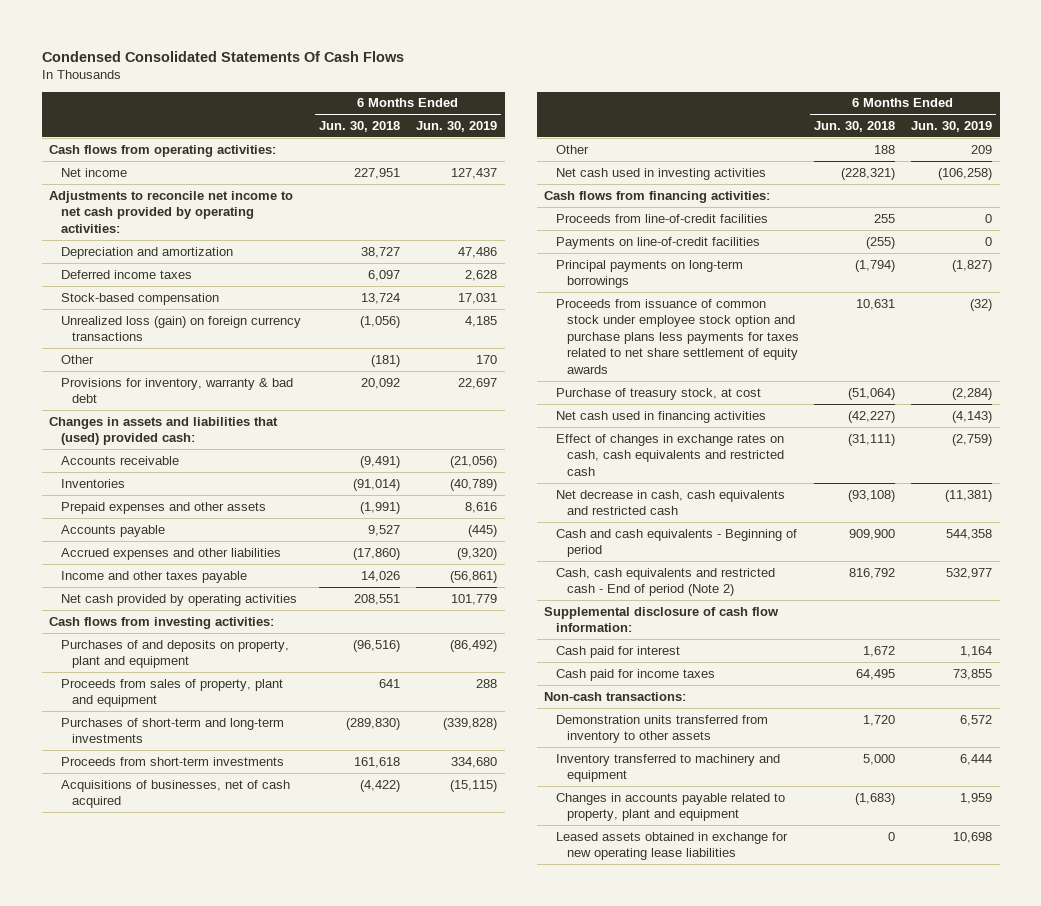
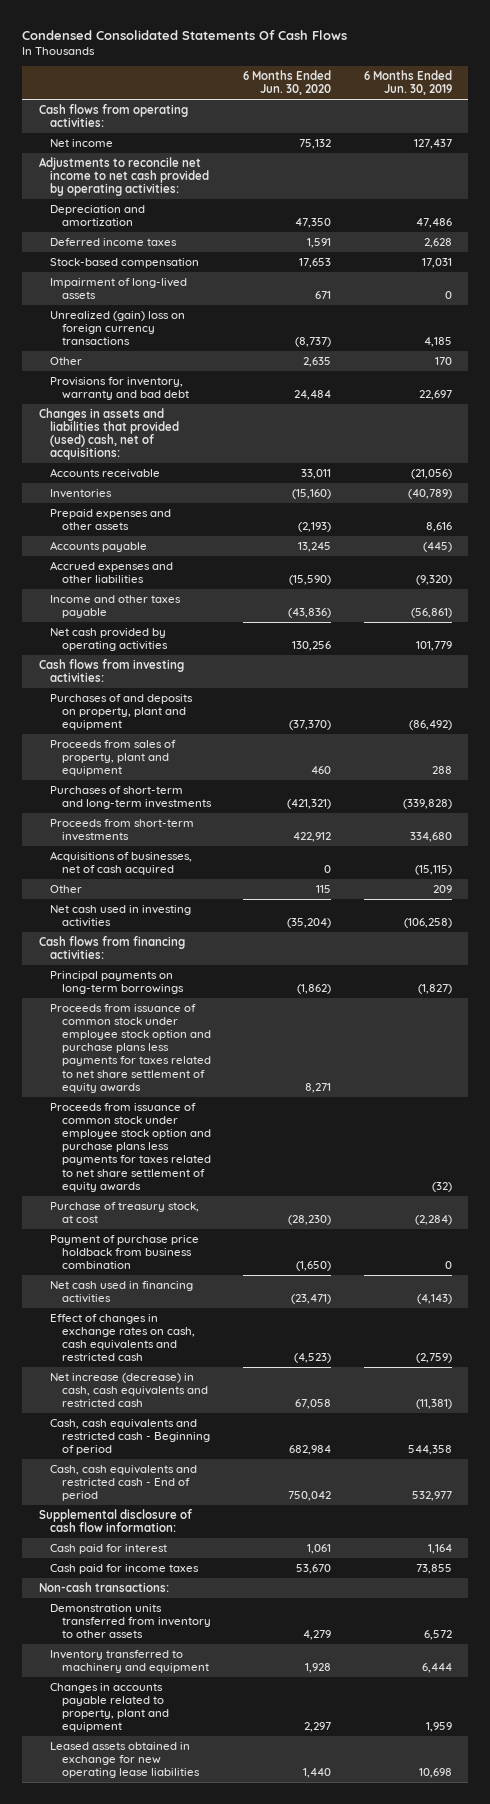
[319,121,401,133] Jun. 30, 2018 -> none
none -> [243,70,332,96] 6 Months Ended Jun. 30, 2020
none -> [50,277,188,299] Impairment of long-lived assets
[60,315,301,342] Unrealized loss (gain) on foreign currency transactions -> [50,310,186,346] Unrealized (gain) loss on foreign currency transactions
[60,377,293,404] Provisions for inventory, warranty & bad debt -> [50,376,189,400] Provisions for inventory, warranty and bad debt
[49,416,279,446] Changes in assets and liabilities that (used) provided cash: -> [38,407,180,461] Changes in assets and liabilities that provided (used) cash, net of acquisitions:
[555,213,768,223] Proceeds from line-of-credit facilities -> none
[555,236,760,249] Payments on line-of-credit facilities -> none
none -> [50,1003,211,1093] Proceeds from issuance of common stock under employee stock option and purchase plans less payments for taxes related to net share settlement of equity awards
none -> [50,1234,200,1270] Payment of purchase price holdback from business combination
[555,489,785,516] Net decrease in cash, cash equivalents and restricted cash -> [50,1372,208,1408] Net increase (decrease) in cash, cash equivalents and restricted cash
[555,528,797,558] Cash and cash equivalents - Beginning of period -> [50,1418,210,1456] Cash, cash equivalents and restricted cash - Beginning of period
[555,567,775,597] Cash, cash equivalents and restricted cash - End of period (Note 2) -> [50,1464,198,1502] Cash, cash equivalents and restricted cash - End of period

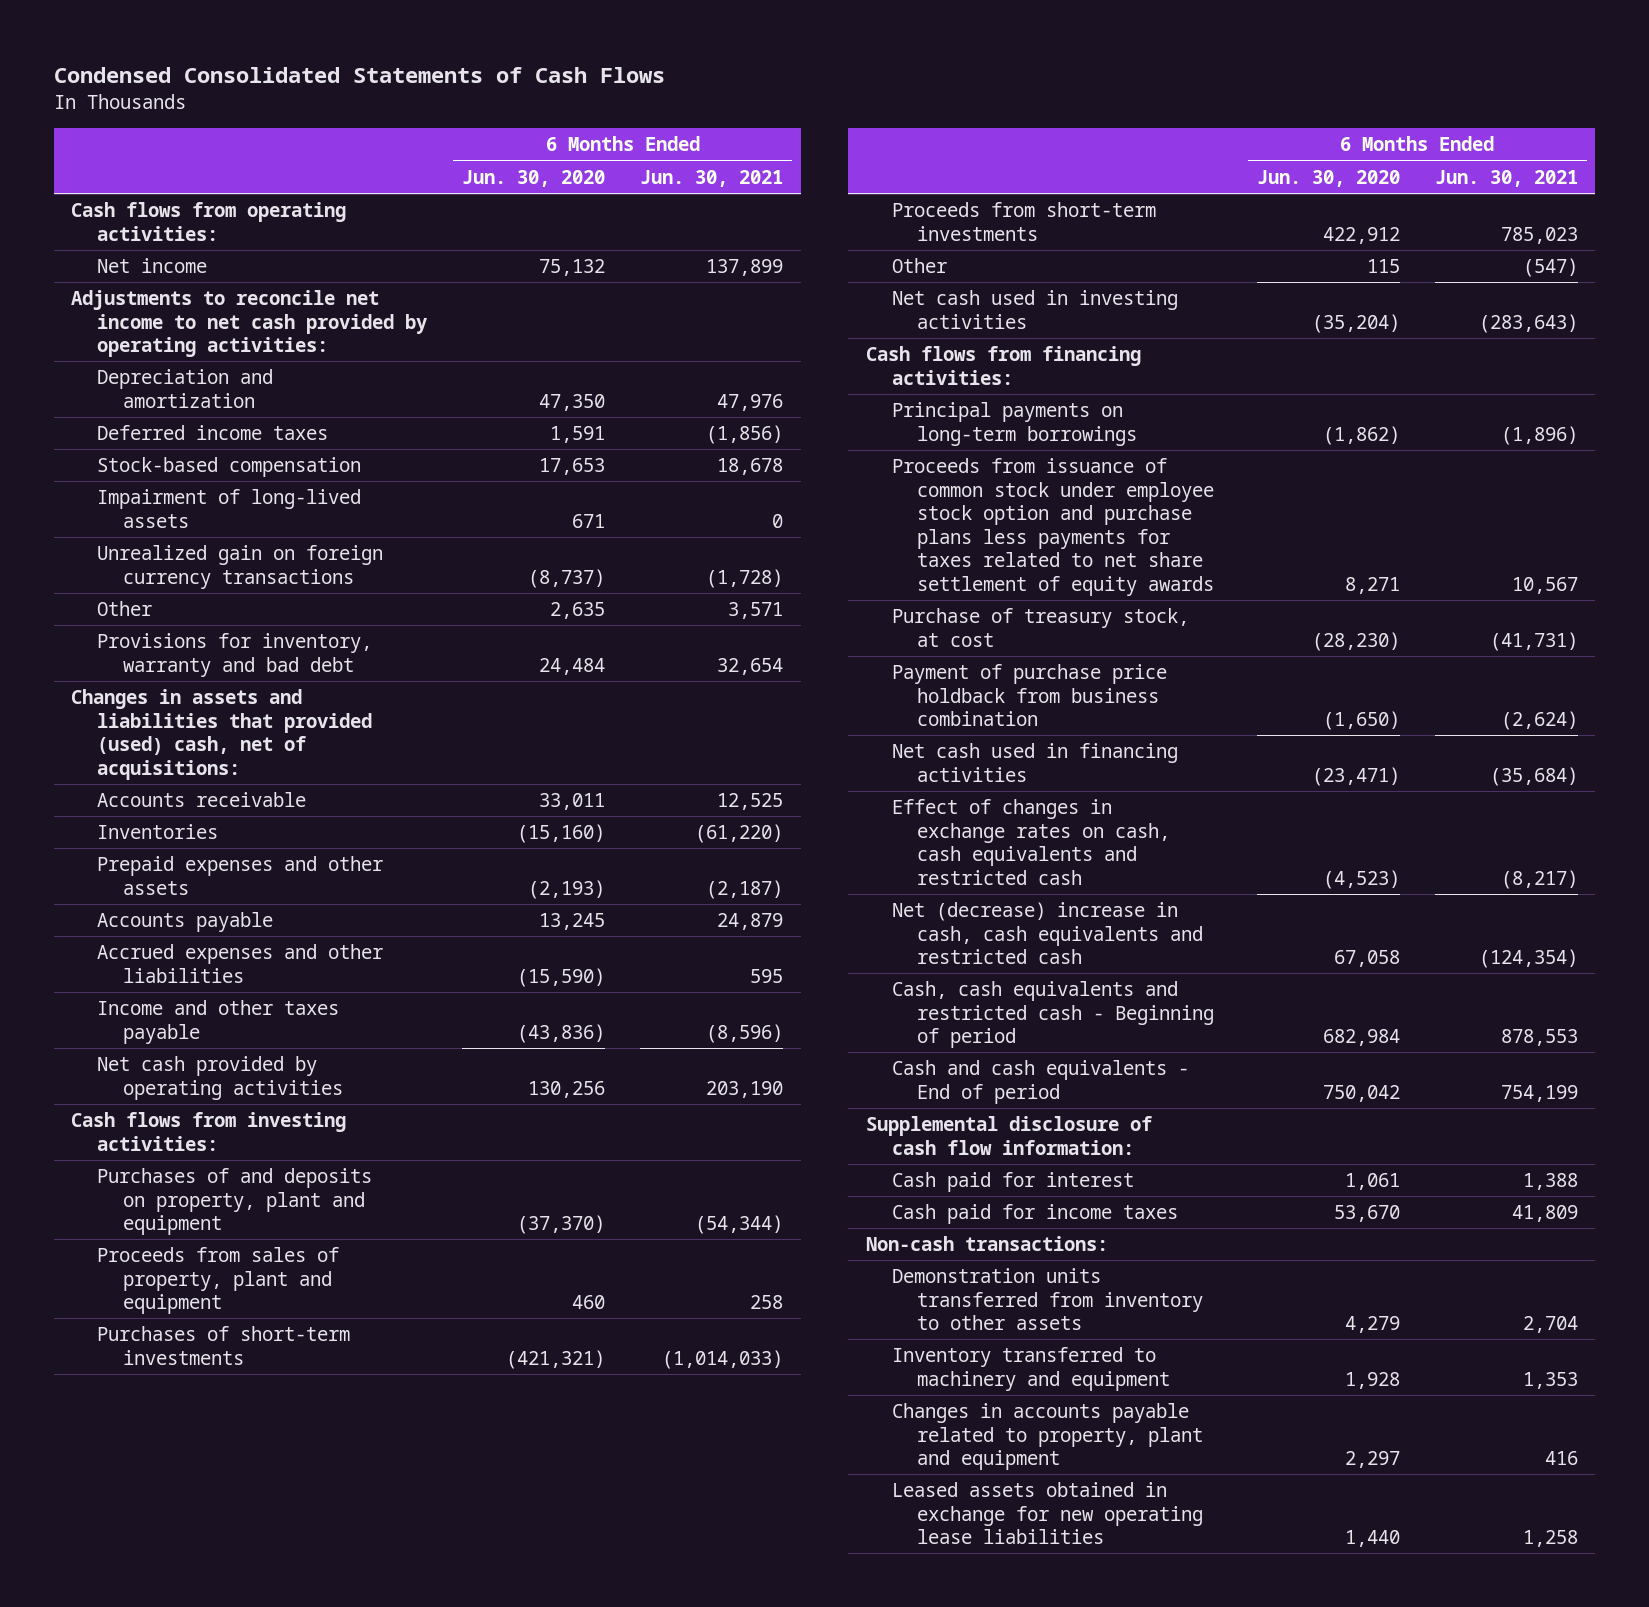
[22,29,348,40] Condensed Consolidated Statements Of Cash Flows -> [53,67,665,84] Condensed Consolidated Statements of Cash Flows
[363,70,452,96] 6 Months Ended Jun. 30, 2019 -> none
none -> [640,169,784,187] Jun. 30, 2021
[50,310,186,346] Unrealized (gain) loss on foreign currency transactions -> [96,545,383,589] Unrealized gain on foreign currency transactions
[50,785,212,809] Purchases of short-term and long-term investments -> [96,1326,350,1365] Purchases of short-term investments
[50,850,193,875] Acquisitions of businesses, net of cash acquired -> none
[50,1102,211,1192] Proceeds from issuance of common stock under employee stock option and purchase plans less payments for taxes related to net share settlement of equity awards -> none
[50,1372,208,1408] Net increase (decrease) in cash, cash equivalents and restricted cash -> [891,902,1204,965] Net (decrease) increase in cash, cash equivalents and restricted cash
[50,1464,198,1502] Cash, cash equivalents and restricted cash - End of period -> [891,1060,1189,1104] Cash and cash equivalents - End of period

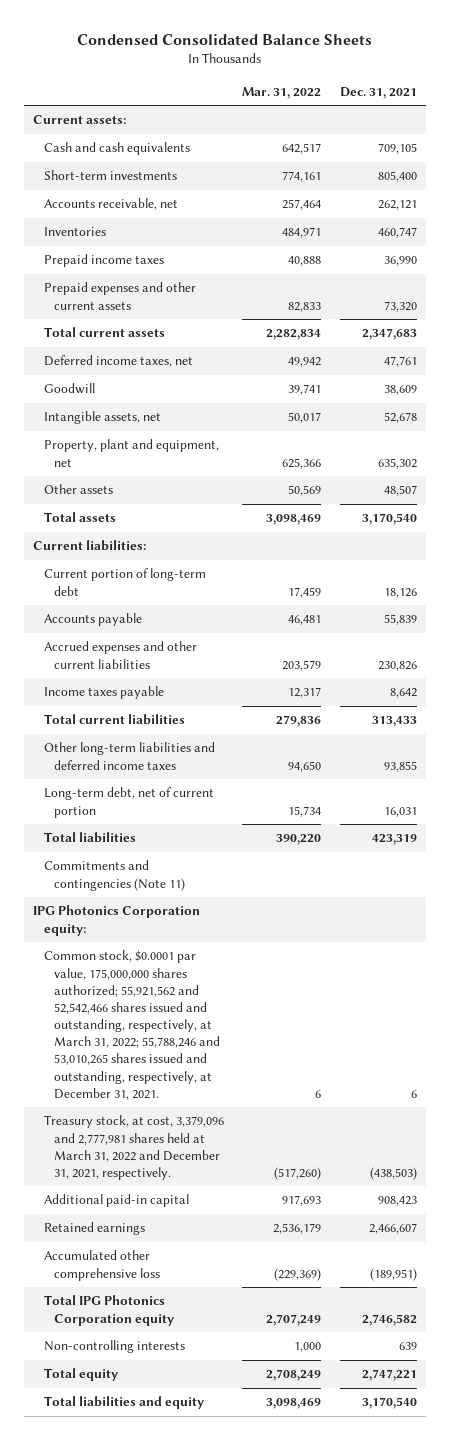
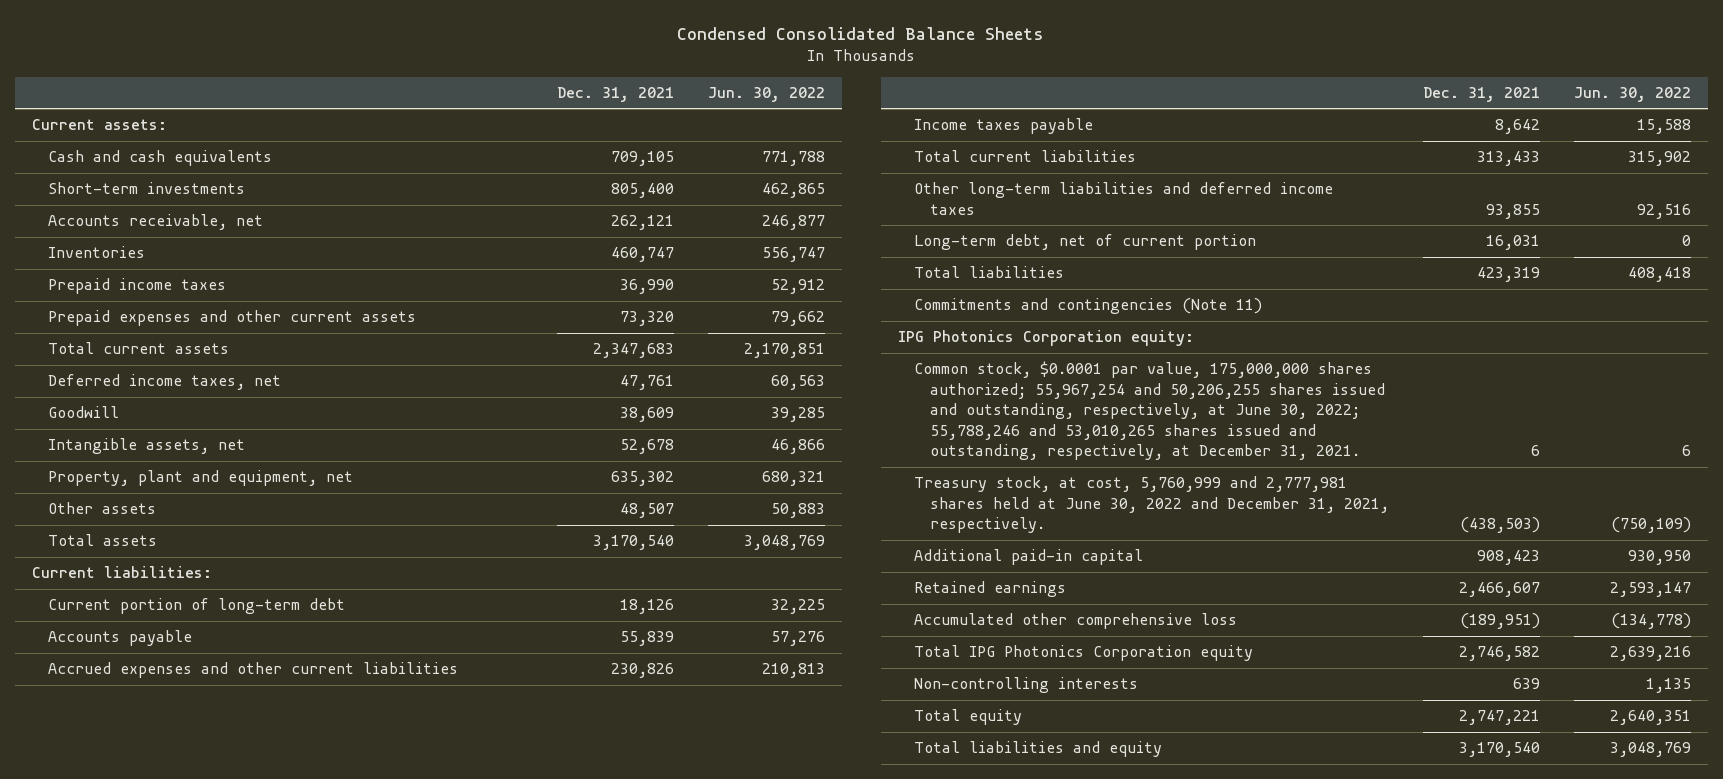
[242,86,322,99] Mar. 31, 2022 -> none
none -> [707,86,825,102] Jun. 30, 2022
[43,950,221,1100] Common stock, $0.0001 par value, 175,000,000 shares authorized; 55,921,562 and 52,542,466 shares issued and outstanding, respectively, at March 31, 2022; 55,788,246 and 53,010,265 shares issued and outstanding, respectively, at December 31, 2021. -> [913,361,1385,461] Common stock, $0.0001 par value, 175,000,000 shares authorized; 55,967,254 and 50,206,255 shares issued and outstanding, respectively, at June 30, 2022; 55,788,246 and 53,010,265 shares issued and outstanding, respectively, at December 31, 2021.
[43,1115,224,1180] Treasury stock, at cost, 3,379,096 and 2,777,981 shares held at March 31, 2022 and December 31, 2021, respectively. -> [913,476,1389,534] Treasury stock, at cost, 5,760,999 and 2,777,981 shares held at June 30, 2022 and December 31, 2021, respectively.

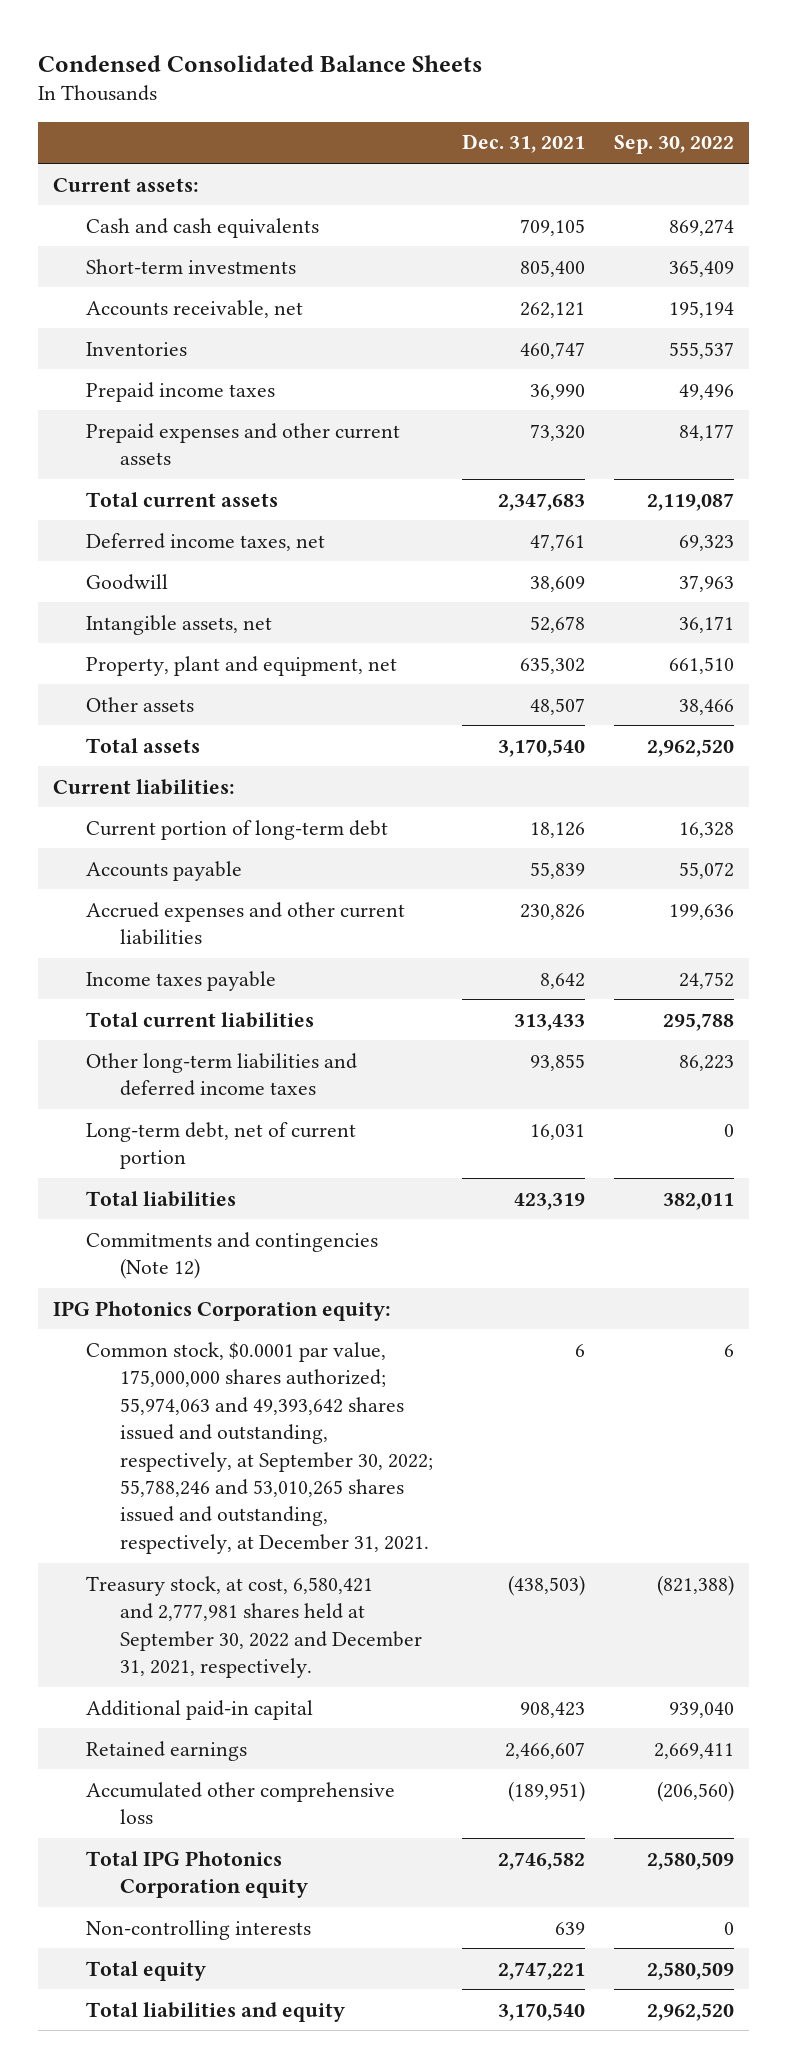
[707,86,825,102] Jun. 30, 2022 -> none
none -> [613,135,734,155] Sep. 30, 2022
[913,298,1262,315] Commitments and contingencies (Note 11) -> [86,1231,379,1280] Commitments and contingencies (Note 12)
[913,361,1385,461] Common stock, $0.0001 par value, 175,000,000 shares authorized; 55,967,254 and 50,206,255 shares issued and outstanding, respectively, at June 30, 2022; 55,788,246 and 53,010,265 shares issued and outstanding, respectively, at December 31, 2021. -> [86,1341,433,1554] Common stock, $0.0001 par value, 175,000,000 shares authorized; 55,974,063 and 49,393,642 shares issued and outstanding, respectively, at September 30, 2022; 55,788,246 and 53,010,265 shares issued and outstanding, respectively, at December 31, 2021.
[913,476,1389,534] Treasury stock, at cost, 5,760,999 and 2,777,981 shares held at June 30, 2022 and December 31, 2021, respectively. -> [86,1575,422,1679] Treasury stock, at cost, 6,580,421 and 2,777,981 shares held at September 30, 2022 and December 31, 2021, respectively.

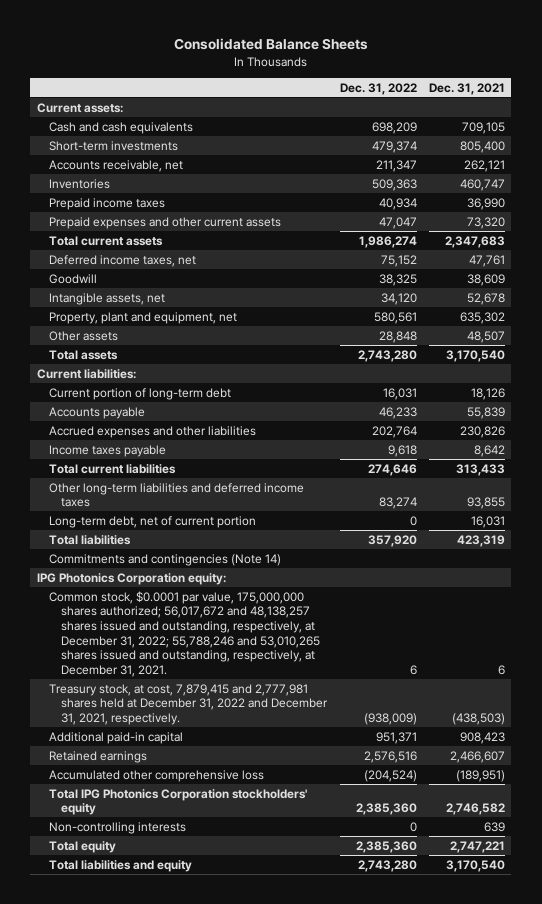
[38,54,483,72] Condensed Consolidated Balance Sheets -> [173,38,368,51] Consolidated Balance Sheets
[613,135,734,155] Sep. 30, 2022 -> none
none -> [339,82,417,95] Dec. 31, 2022
[86,901,406,946] Accrued expenses and other current liabilities -> [48,425,256,438] Accrued expenses and other liabilities
[86,1231,379,1280] Commitments and contingencies (Note 12) -> [48,553,281,566] Commitments and contingencies (Note 14)
[86,1341,433,1554] Common stock, $0.0001 par value, 175,000,000 shares authorized; 55,974,063 and 49,393,642 shares issued and outstanding, respectively, at September 30, 2022; 55,788,246 and 53,010,265 shares issued and outstanding, respectively, at December 31, 2021. -> [48,590,321,677] Common stock, $0.0001 par value, 175,000,000 shares authorized; 56,017,672 and 48,138,257 shares issued and outstanding, respectively, at December 31, 2022; 55,788,246 and 53,010,265 shares issued and outstanding, respectively, at December 31, 2021.
[86,1575,422,1679] Treasury stock, at cost, 6,580,421 and 2,777,981 shares held at September 30, 2022 and December 31, 2021, respectively. -> [48,683,329,726] Treasury stock, at cost, 7,879,415 and 2,777,981 shares held at December 31, 2022 and December 31, 2021, respectively.
[86,1850,308,1899] Total IPG Photonics Corporation equity -> [48,788,307,816] Total IPG Photonics Corporation stockholders' equity

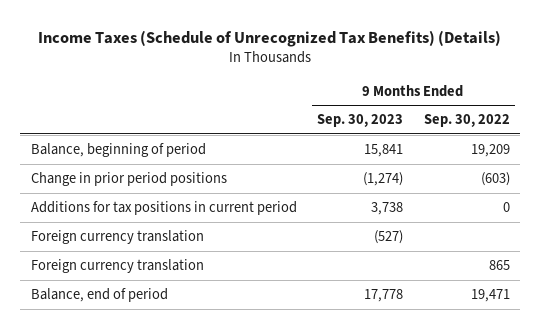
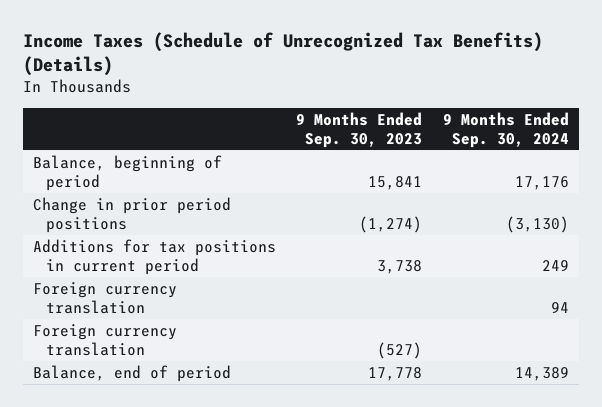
[423,114,510,128] Sep. 30, 2022 -> none
none -> [442,111,569,148] 9 Months Ended Sep. 30, 2024
[30,230,204,245] Foreign currency translation -> [33,323,178,356] Foreign currency translation

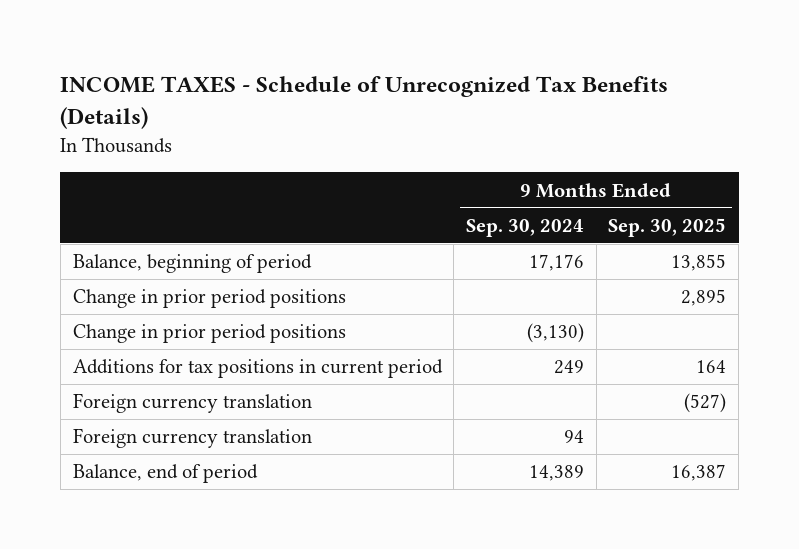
[23,32,544,77] Income Taxes (Schedule of Unrecognized Tax Benefits) (Details) -> [60,76,669,130] INCOME TAXES - Schedule of Unrecognized Tax Benefits (Details)
[296,111,423,148] 9 Months Ended Sep. 30, 2023 -> none
none -> [608,217,727,237] Sep. 30, 2025
none -> [72,289,346,309] Change in prior period positions
[33,281,178,314] Foreign currency translation -> [72,428,312,449] Foreign currency translation

